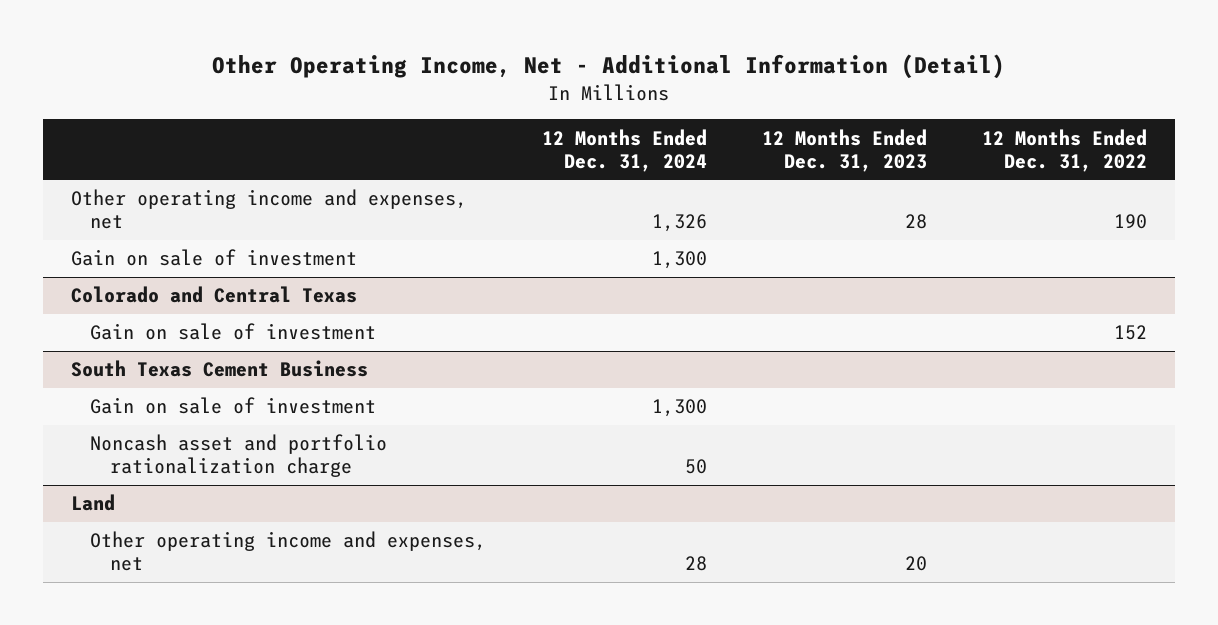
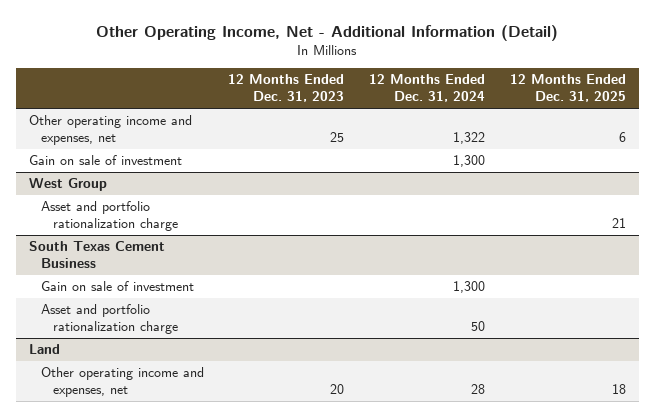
[982,128,1148,172] 12 Months Ended Dec. 31, 2022 -> none
none -> [510,74,627,103] 12 Months Ended Dec. 31, 2025
[651,214,707,233] 1,326 -> [453,132,486,145] 1,322
[904,214,927,230] 28 -> [330,132,345,143] 25
[70,286,357,304] Colorado and Central Texas -> none
[90,323,377,341] Gain on sale of investment -> none
none -> [28,178,107,192] West Group
none -> [40,201,178,232] Asset and portfolio rationalization charge
[90,434,388,478] Noncash asset and portfolio rationalization charge -> [40,304,178,335] Asset and portfolio rationalization charge

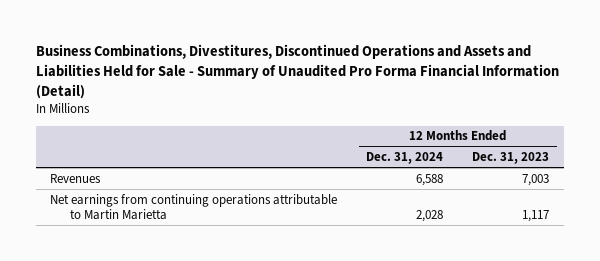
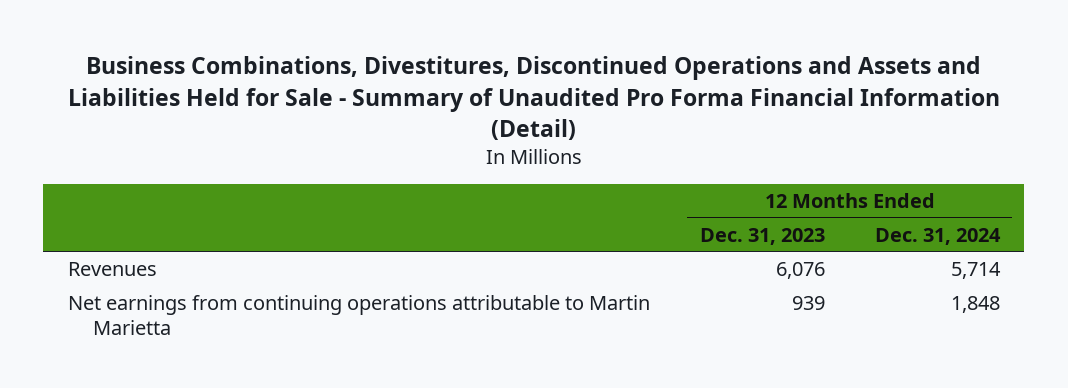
[416,173,444,186] 6,588 -> [950,262,1001,280] 5,714
[522,173,550,186] 7,003 -> [775,262,825,280] 6,076
[416,209,444,222] 2,028 -> [950,296,1000,314] 1,848
[522,209,550,222] 1,117 -> [791,296,825,311] 939

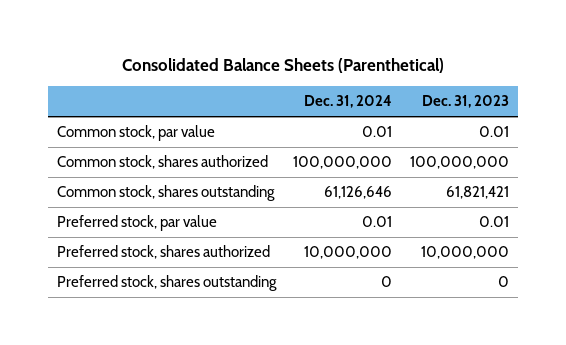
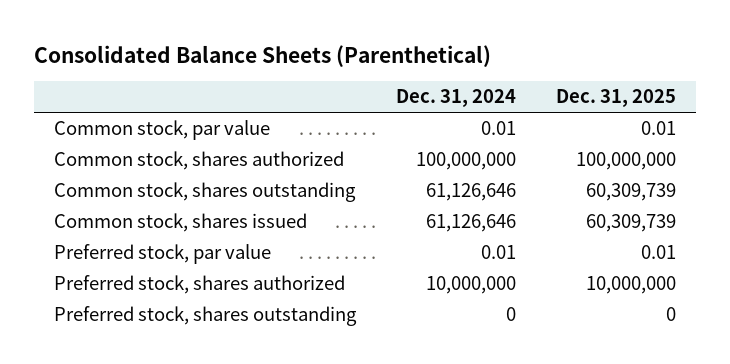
[421,95,509,109] Dec. 31, 2023 -> none
none -> [556,89,677,108] Dec. 31, 2025
none -> [54,213,308,233] Common stock, shares issued

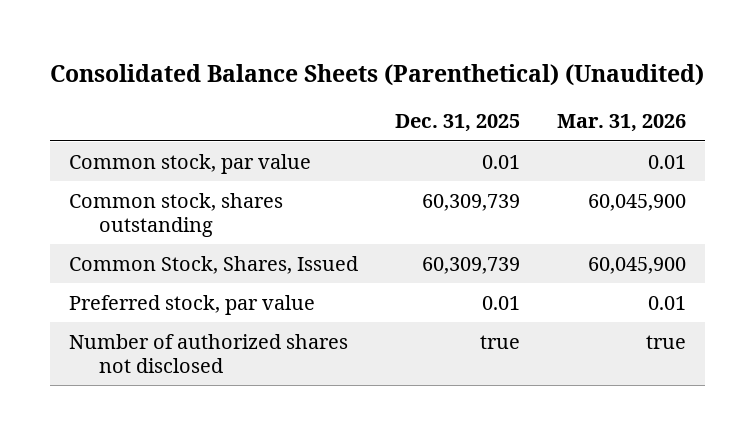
[34,44,492,67] Consolidated Balance Sheets (Parenthetical) -> [50,63,705,86] Consolidated Balance Sheets (Parenthetical) (Unaudited)
[396,89,517,108] Dec. 31, 2024 -> none
none -> [556,114,686,133] Mar. 31, 2026
[54,151,345,171] Common stock, shares authorized -> none
[54,213,308,233] Common stock, shares issued -> [68,255,358,274] Common Stock, Shares, Issued
[54,275,346,295] Preferred stock, shares authorized -> none
[54,306,358,327] Preferred stock, shares outstanding -> none
none -> [68,333,348,373] Number of authorized shares not disclosed

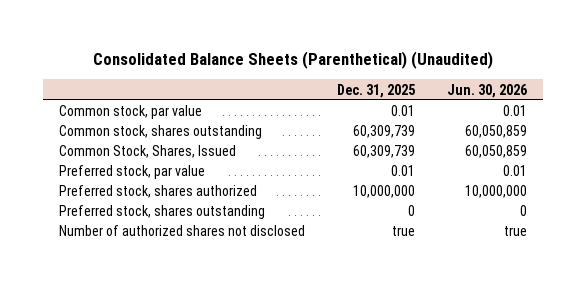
[556,114,686,133] Mar. 31, 2026 -> none
none -> [447,83,528,98] Jun. 30, 2026
none -> [59,185,258,199] Preferred stock, shares authorized
none -> [59,205,266,220] Preferred stock, shares outstanding

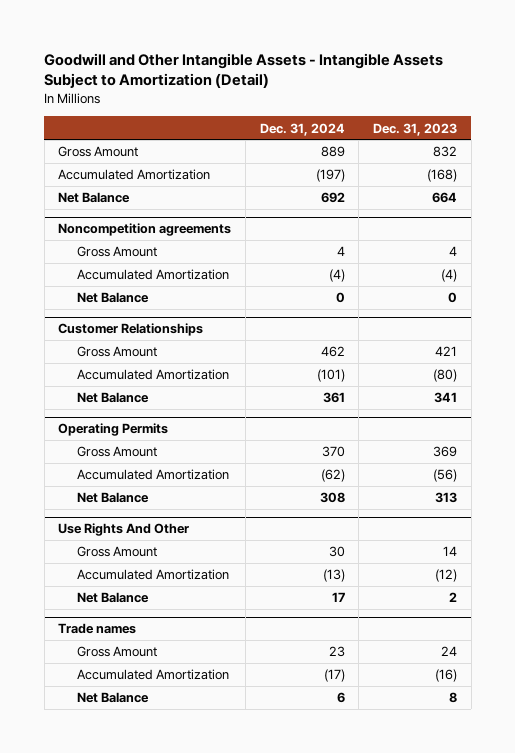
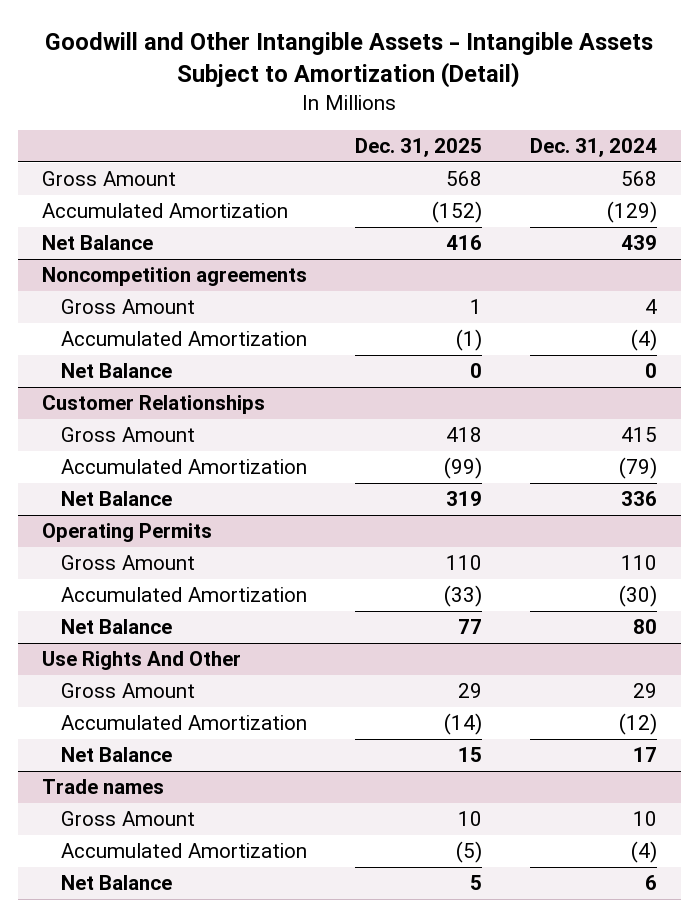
[373,122,458,136] Dec. 31, 2023 -> none
none -> [354,138,482,158] Dec. 31, 2025
[320,146,345,158] 889 -> [620,171,657,187] 568
[315,169,345,183] (197) -> [606,201,657,224] (129)
[320,192,345,204] 692 -> [620,235,657,251] 439
[320,346,345,358] 462 -> [620,427,657,443] 415
[316,369,345,383] (101) -> [618,457,657,480] (79)
[322,392,345,404] 361 -> [620,491,657,507] 336
[321,446,345,458] 370 -> [620,555,657,571] 110
[320,469,345,483] (62) -> [618,585,657,608] (30)
[319,492,345,504] 308 -> [632,619,657,635] 80
[328,546,345,558] 30 -> [632,683,657,699] 29
[322,569,345,583] (13) -> [618,713,657,736] (12)
[328,646,345,658] 23 -> [632,811,657,827] 10
[323,669,345,683] (17) -> [630,841,657,864] (4)

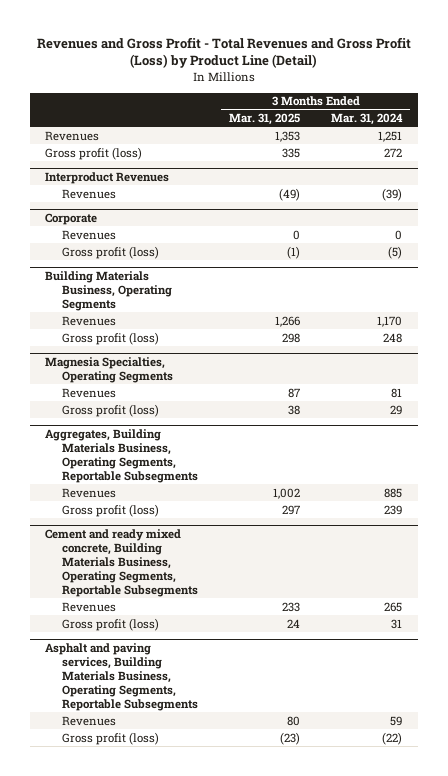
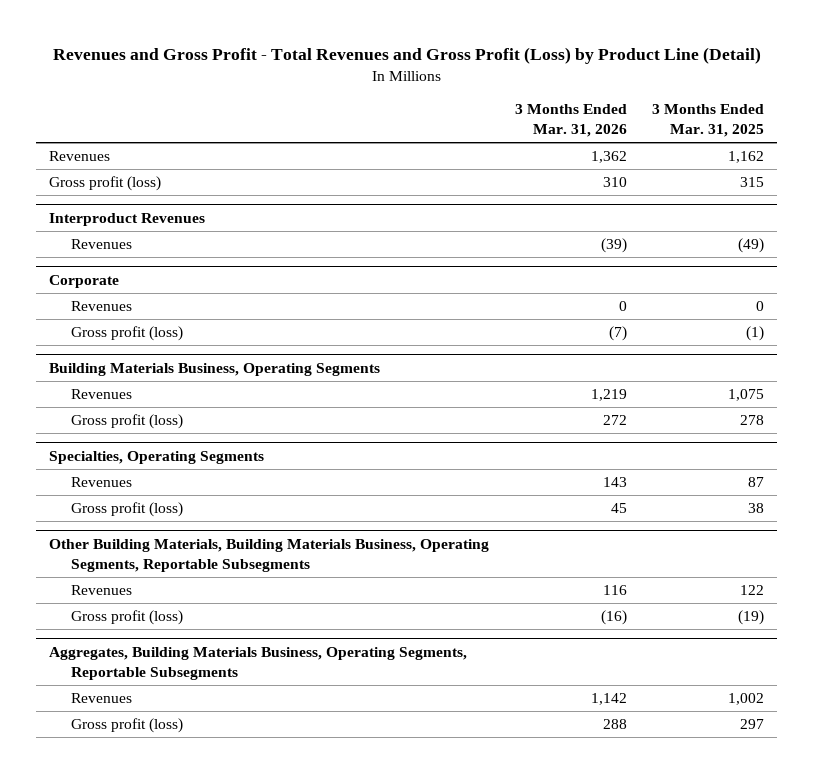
[331,112,404,125] Mar. 31, 2024 -> none
none -> [514,104,627,138] 3 Months Ended Mar. 31, 2026
[274,130,300,142] 1,353 -> [728,151,765,164] 1,162
[281,147,300,158] 335 -> [740,177,765,188] 315
[274,315,300,327] 1,266 -> [728,389,765,402] 1,075
[281,332,300,343] 298 -> [740,415,765,426] 278
[45,356,173,383] Magnesia Specialties, Operating Segments -> [48,451,264,465] Specialties, Operating Segments
none -> [48,539,489,573] Other Building Materials, Building Materials Business, Operating Segments, Reportable Subsegments
none -> [70,585,132,596] Revenues
none -> [70,610,183,626] Gross profit (loss)
[45,528,198,597] Cement and ready mixed concrete, Building Materials Business, Operating Segments, Reportable Subsegments -> none
[61,601,116,612] Revenues -> none
[61,617,159,631] Gross profit (loss) -> none
[45,642,198,711] Asphalt and paving services, Building Materials Business, Operating Segments, Reportable Subsegments -> none
[61,715,116,726] Revenues -> none
[61,731,159,745] Gross profit (loss) -> none

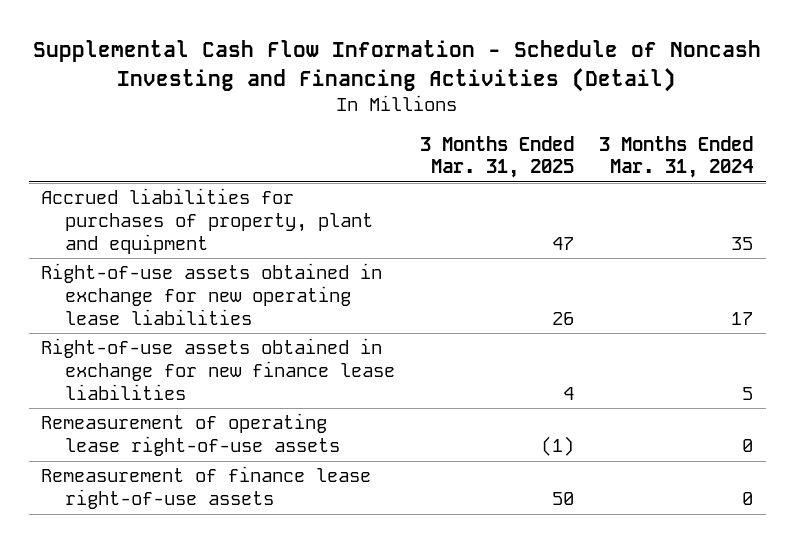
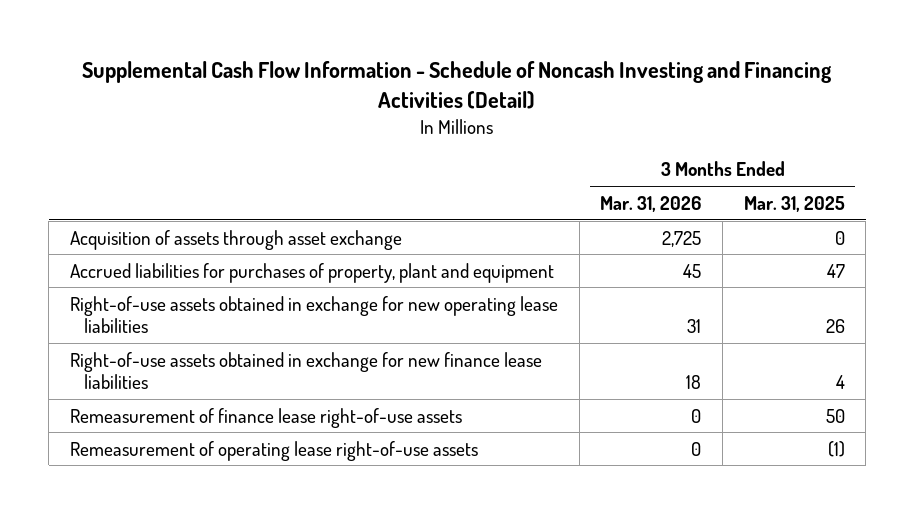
[599,135,754,179] 3 Months Ended Mar. 31, 2024 -> none
none -> [600,195,702,212] Mar. 31, 2026
none -> [69,229,402,250] Acquisition of assets through asset exchange
[41,413,340,457] Remeasurement of operating lease right-of-use assets -> [69,440,478,461] Remeasurement of operating lease right-of-use assets

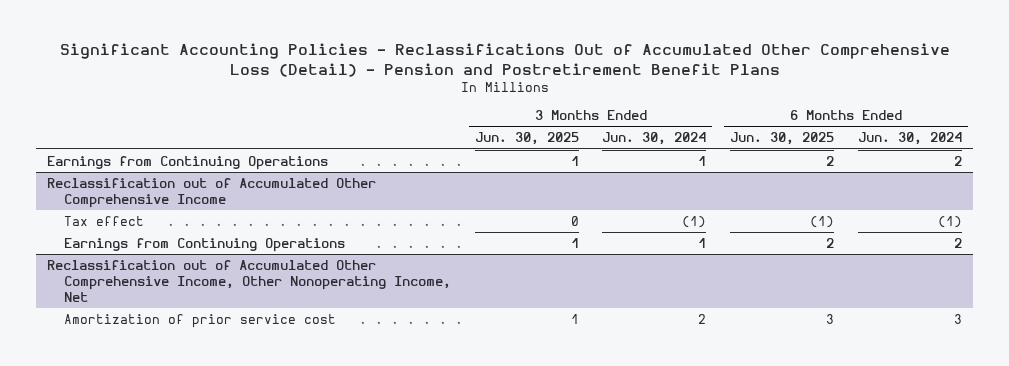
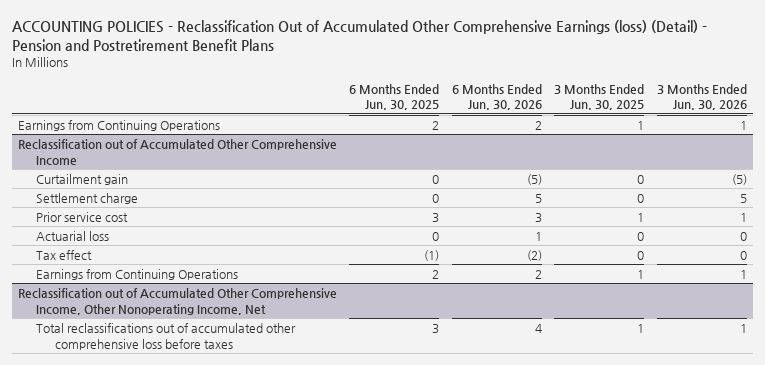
[59,43,950,77] Significant Accounting Policies - Reclassifications Out of Accumulated Other Comprehensive Loss (Detail) - Pension and Postretirement Benefit Plans -> [11,19,707,51] ACCOUNTING POLICIES - Reclassification Out of Accumulated Other Comprehensive Earnings (loss) (Detail) - Pension and Postretirement Benefit Plans
[602,132,707,146] Jun. 30, 2024 -> none
[857,132,962,146] Jun. 30, 2024 -> none
none -> [451,83,542,111] 6 Months Ended Jun. 30, 2026
none -> [656,83,747,111] 3 Months Ended Jun. 30, 2026
none -> [36,173,129,185] Curtailment gain
none -> [36,192,139,204] Settlement charge
none -> [36,211,129,222] Prior service cost
none -> [36,230,110,241] Actuarial loss
[64,313,337,328] Amortization of prior service cost -> none
none -> [36,322,297,350] Total reclassifications out of accumulated other comprehensive loss before taxes

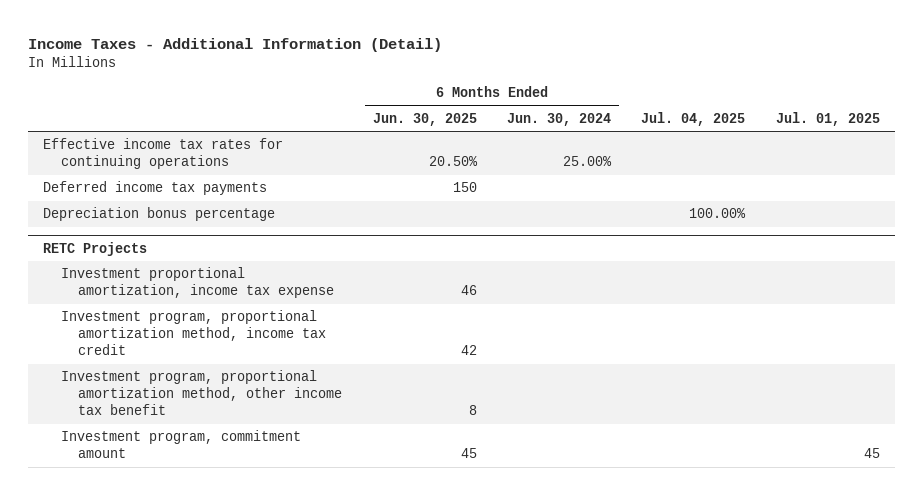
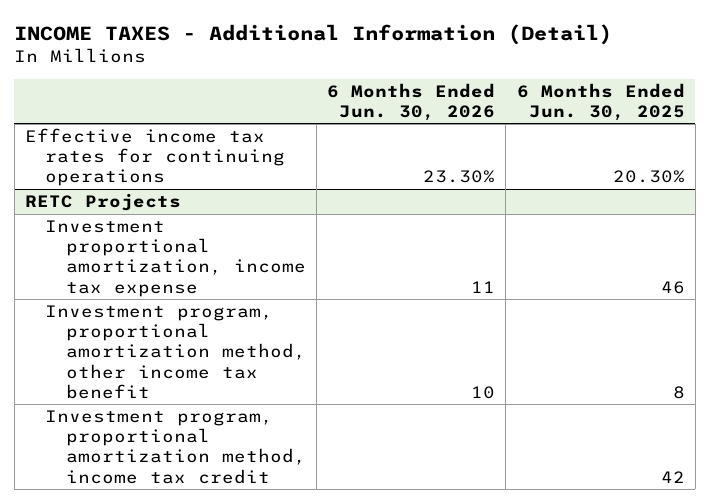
[27,37,442,52] Income Taxes - Additional Information (Detail) -> [14,23,613,45] INCOME TAXES - Additional Information (Detail)
[506,112,611,126] Jun. 30, 2024 -> none
[641,111,746,126] Jul. 04, 2025 -> none
[775,111,880,126] Jul. 01, 2025 -> none
none -> [327,82,496,121] 6 Months Ended Jun. 30, 2026
[43,181,268,196] Deferred income tax payments -> none
[43,207,276,222] Depreciation bonus percentage -> none
[428,156,478,167] 20.50% -> [612,170,685,184] 20.30%
[60,430,301,459] Investment program, commitment amount -> none
[60,310,327,356] Investment program, proportional amortization method, income tax credit -> [45,410,306,484] Investment program, proportional amortization method, income tax credit

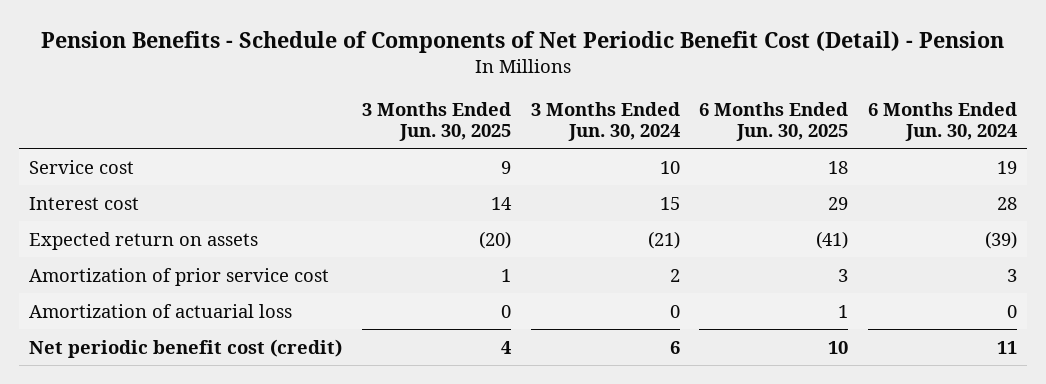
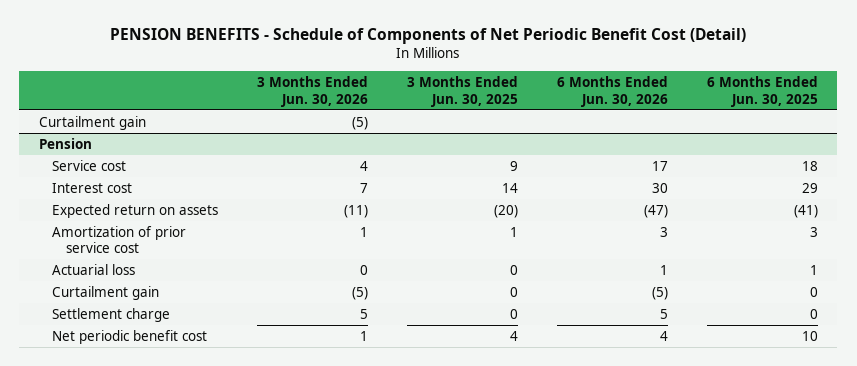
[41,30,1005,53] Pension Benefits - Schedule of Components of Net Periodic Benefit Cost (Detail) - Pension -> [110,28,747,45] PENSION BENEFITS - Schedule of Components of Net Periodic Benefit Cost (Detail)
[530,101,680,142] 3 Months Ended Jun. 30, 2024 -> none
[868,101,1018,142] 6 Months Ended Jun. 30, 2024 -> none
none -> [257,75,369,107] 3 Months Ended Jun. 30, 2026
none -> [556,75,668,107] 6 Months Ended Jun. 30, 2026
none -> [38,115,146,130] Curtailment gain
none -> [38,137,92,149] Pension
[28,303,292,318] Amortization of actuarial loss -> [52,263,136,275] Actuarial loss
none -> [52,285,160,300] Curtailment gain
none -> [52,307,171,322] Settlement charge
[28,338,342,358] Net periodic benefit cost (credit) -> [52,329,208,344] Net periodic benefit cost

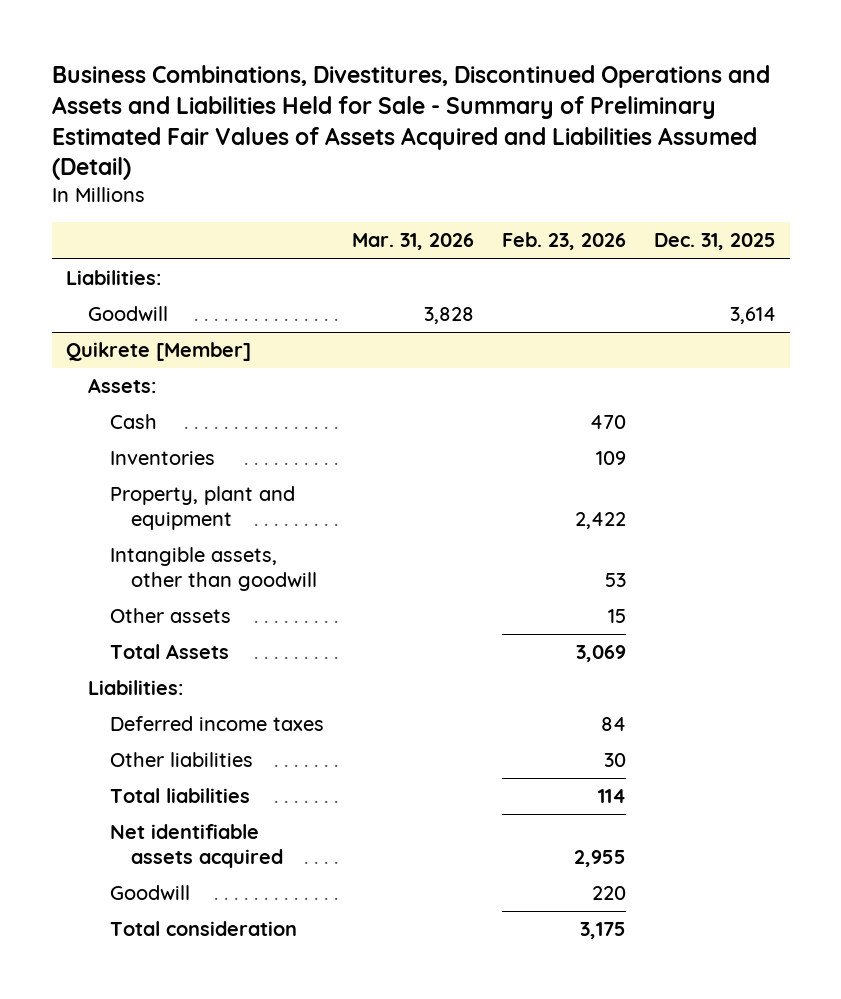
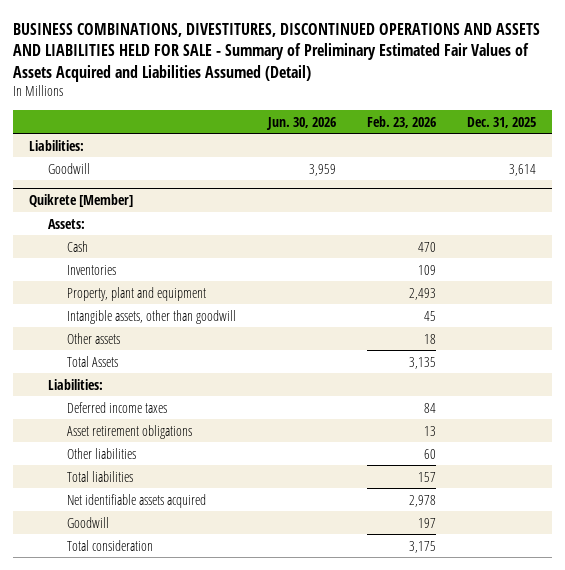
[51,64,770,181] Business Combinations, Divestitures, Discontinued Operations and Assets and Liabilities Held for Sale - Summary of Preliminary Estimated Fair Values of Assets Acquired and Liabilities Assumed (Detail) -> [12,22,540,82] BUSINESS COMBINATIONS, DIVESTITURES, DISCONTINUED OPERATIONS AND ASSETS AND LIABILITIES HELD FOR SALE - Summary of Preliminary Estimated Fair Values of Assets Acquired and Liabilities Assumed (Detail)
[351,233,474,251] Mar. 31, 2026 -> none
none -> [265,116,336,130] Jun. 30, 2026
[574,511,626,529] 2,422 -> [408,287,436,300] 2,493
[604,572,626,587] 53 -> [423,310,436,321] 45
[607,609,626,624] 15 -> [423,333,436,344] 18
[575,645,626,663] 3,069 -> [408,356,436,369] 3,135
none -> [67,424,193,439] Asset retirement obligations
[603,753,626,768] 30 -> [423,448,436,459] 60
[597,789,626,804] 114 -> [417,471,436,482] 157
[573,849,626,867] 2,955 -> [408,494,436,507] 2,978
[591,886,626,901] 220 -> [417,517,436,528] 197

